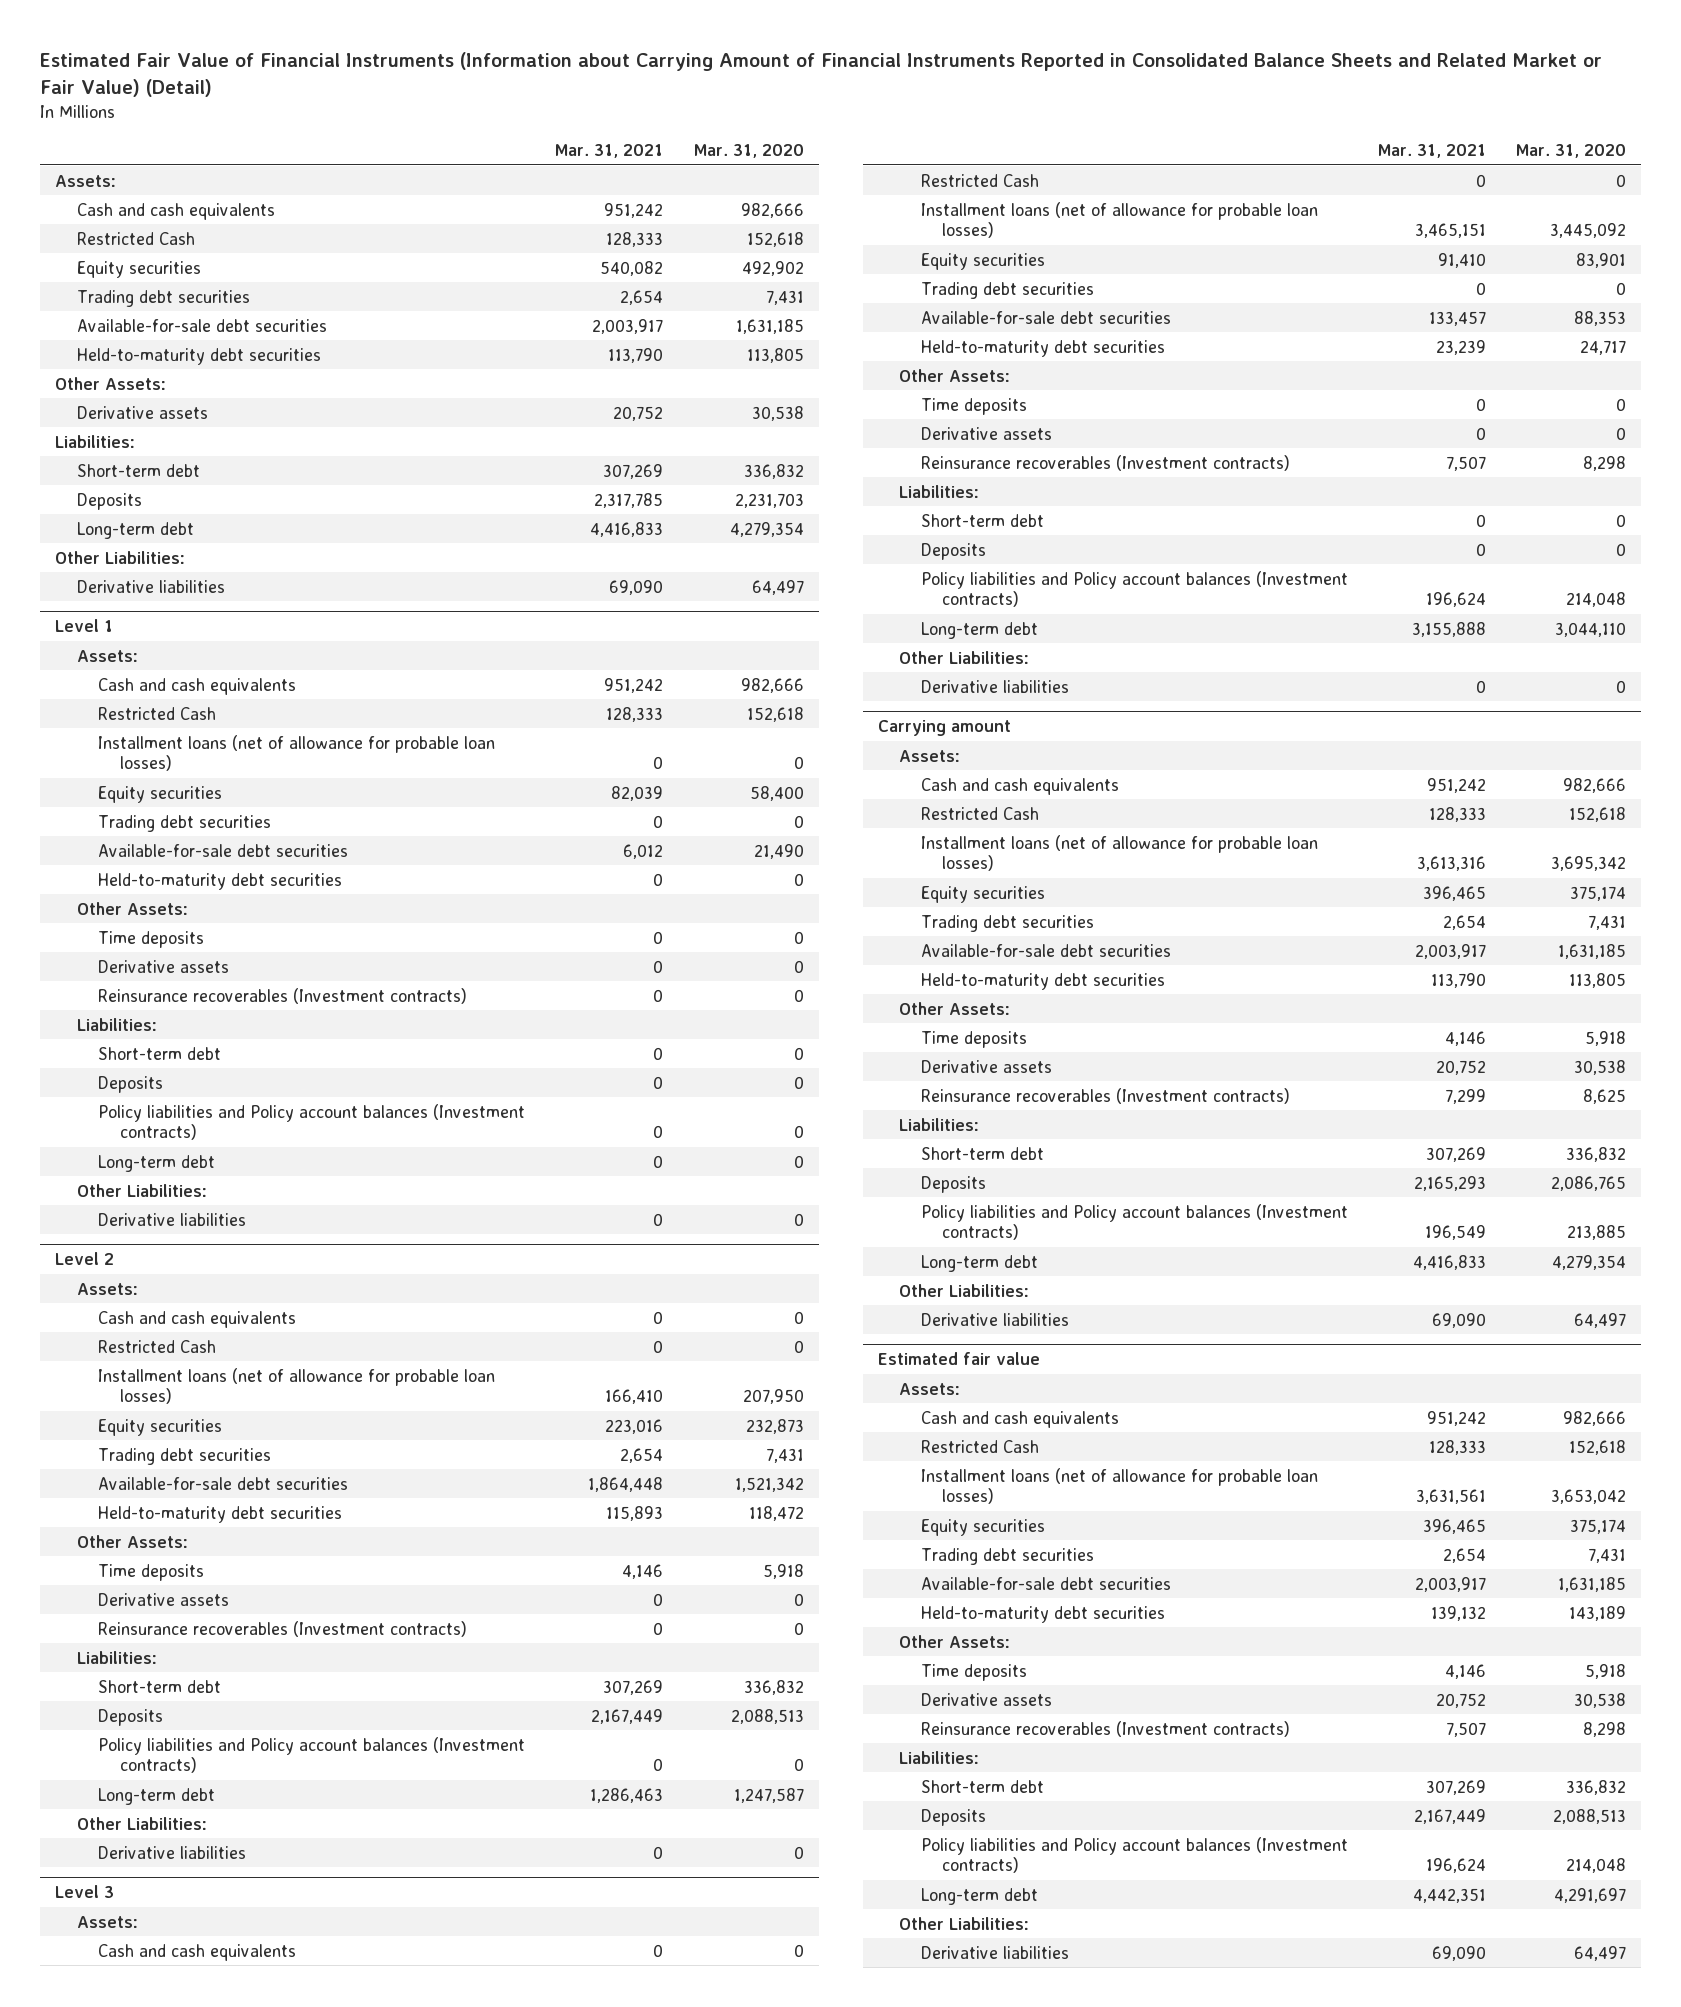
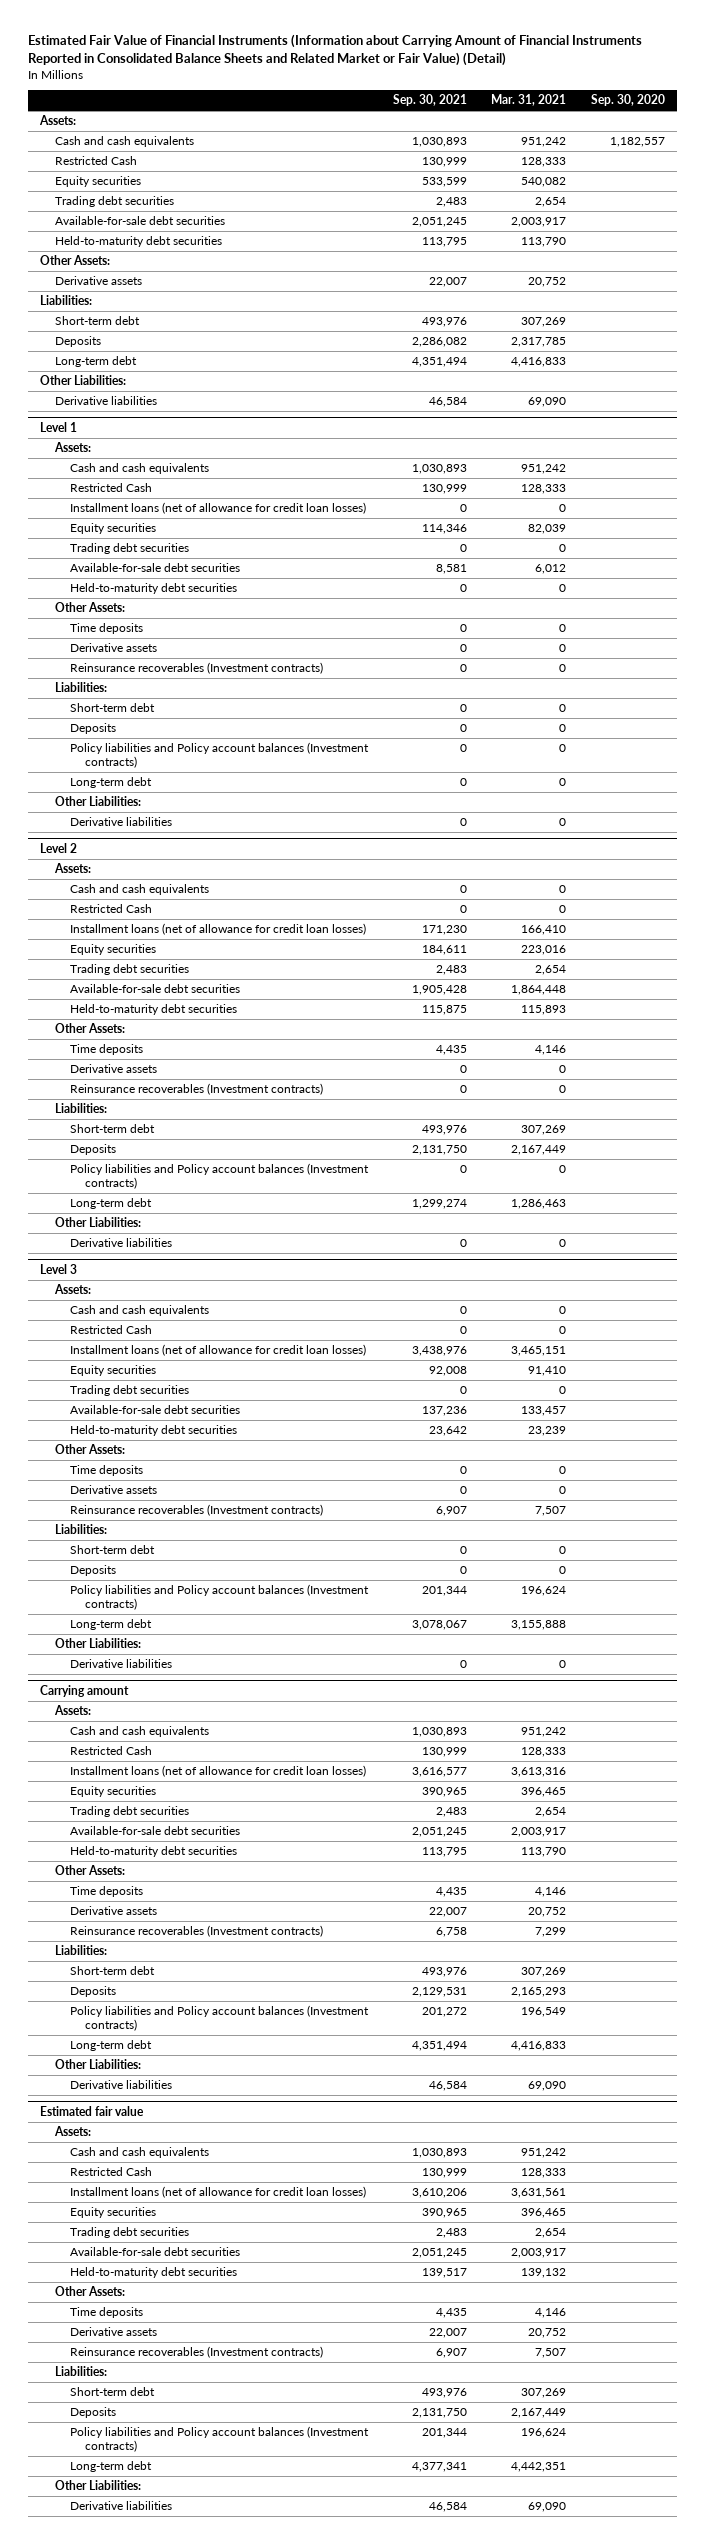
[693,144,804,159] Mar. 31, 2020 -> none
none -> [392,94,467,107] Sep. 30, 2021
none -> [590,94,665,107] Sep. 30, 2020
[98,734,496,772] Installment loans (net of allowance for probable loan losses) -> [70,502,367,515] Installment loans (net of allowance for credit loan losses)
[98,1367,496,1405] Installment loans (net of allowance for probable loan losses) -> [70,923,367,936] Installment loans (net of allowance for credit loan losses)
[920,201,1318,239] Installment loans (net of allowance for probable loan losses) -> [70,1344,367,1357] Installment loans (net of allowance for credit loan losses)
[920,834,1318,872] Installment loans (net of allowance for probable loan losses) -> [70,1765,367,1778] Installment loans (net of allowance for credit loan losses)
[920,1467,1318,1505] Installment loans (net of allowance for probable loan losses) -> [70,2186,367,2199] Installment loans (net of allowance for credit loan losses)

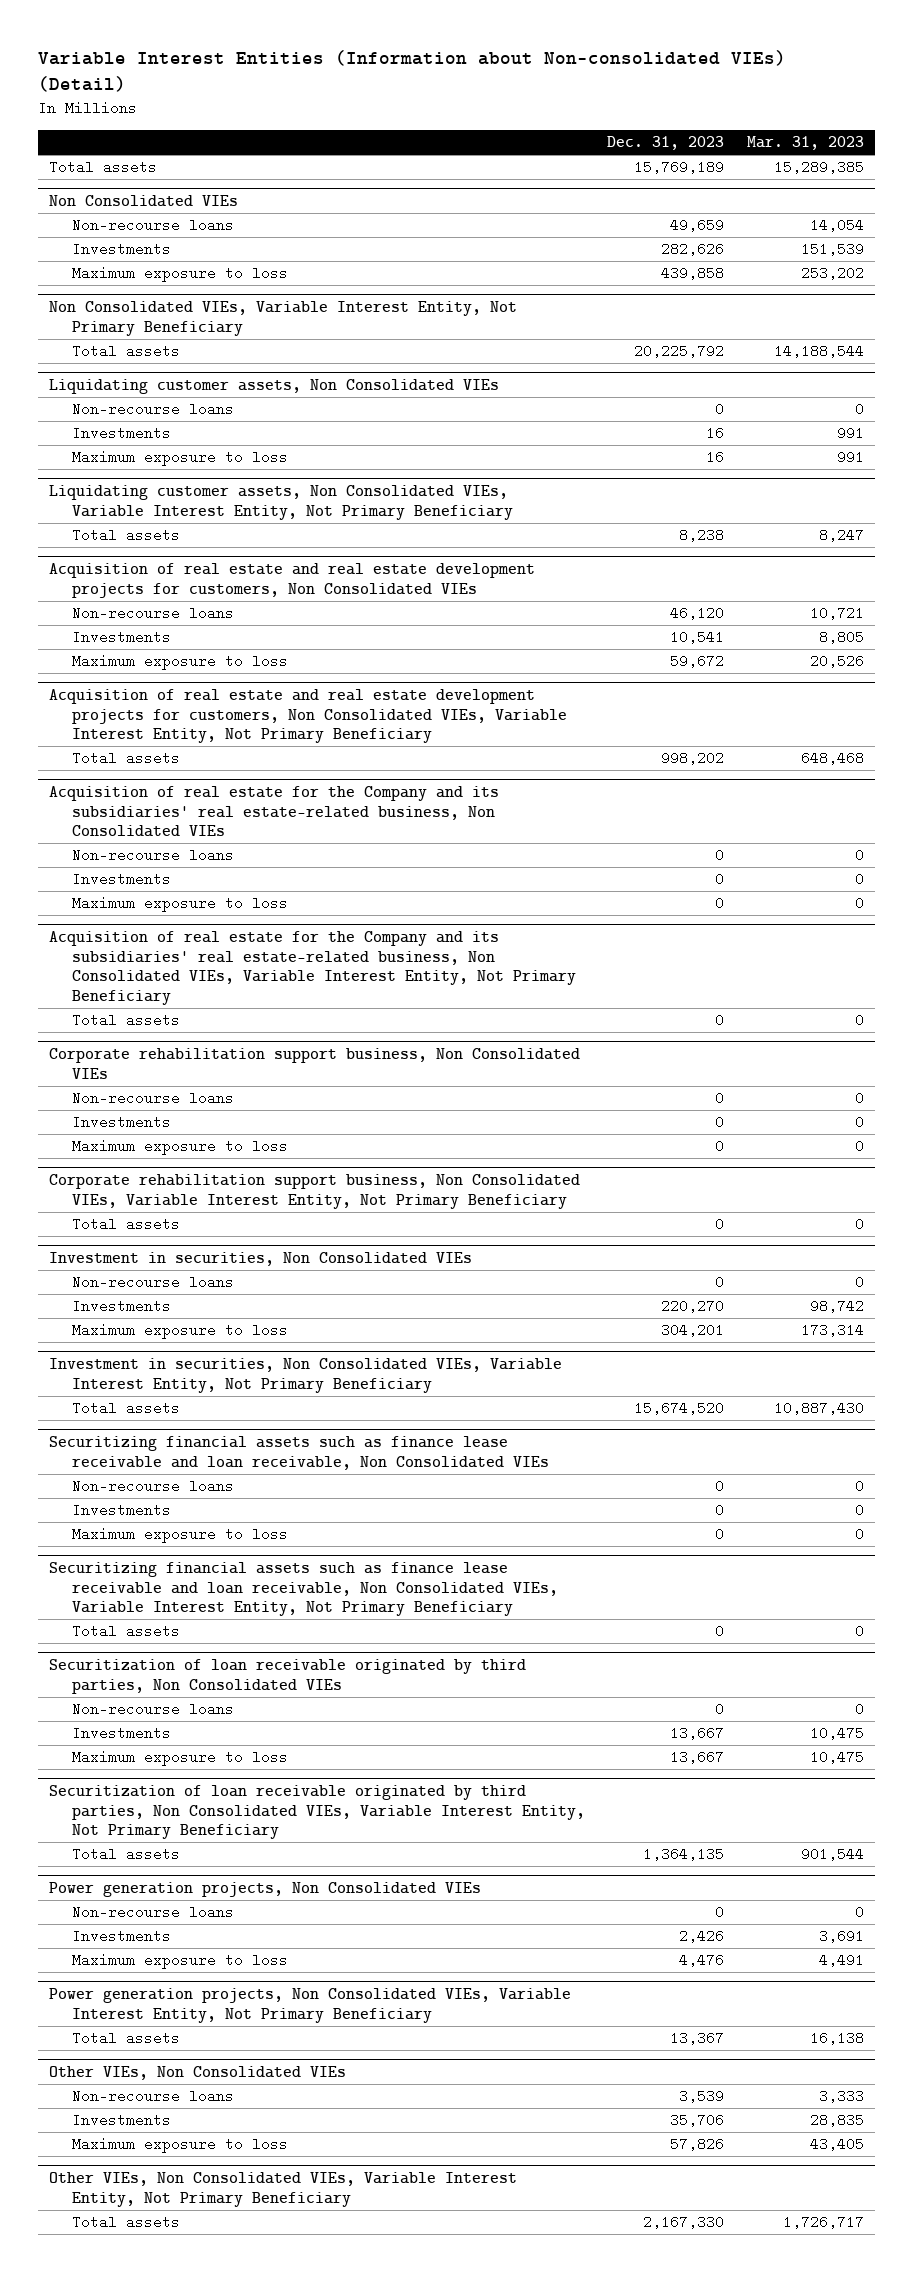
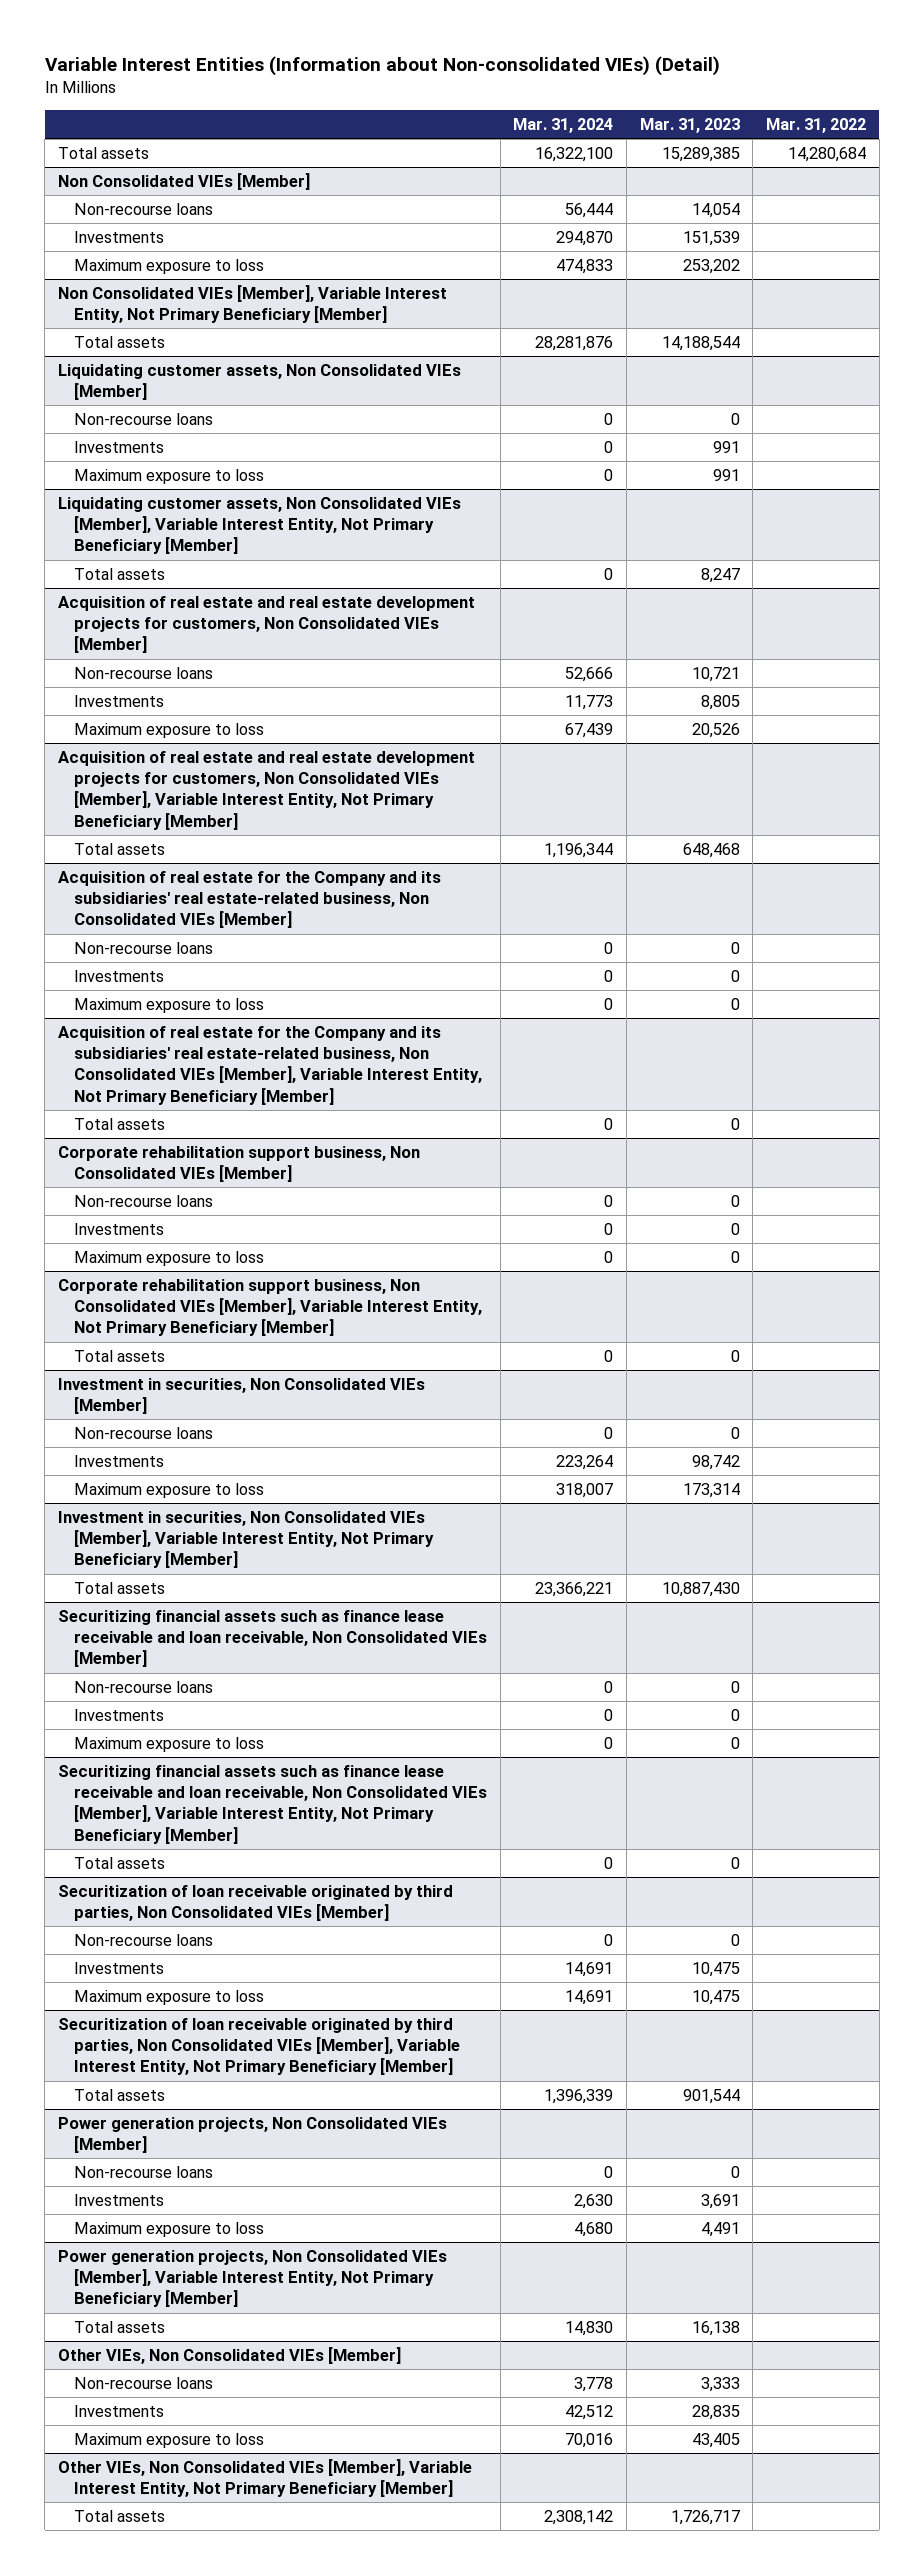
[607,136,725,151] Dec. 31, 2023 -> none
none -> [513,118,614,134] Mar. 31, 2024
none -> [766,118,867,134] Mar. 31, 2022
[48,195,238,208] Non Consolidated VIEs -> [58,173,311,191] Non Consolidated VIEs [Member]
[48,301,517,336] Non Consolidated VIEs, Variable Interest Entity, Not Primary Beneficiary -> [58,285,448,324] Non Consolidated VIEs [Member], Variable Interest Entity, Not Primary Beneficiary [Member]
[48,379,499,395] Liquidating customer assets, Non Consolidated VIEs -> [58,364,462,401] Liquidating customer assets, Non Consolidated VIEs [Member]
[48,485,514,520] Liquidating customer assets, Non Consolidated VIEs, Variable Interest Entity, Not Primary Beneficiary -> [58,497,462,555] Liquidating customer assets, Non Consolidated VIEs [Member], Variable Interest Entity, Not Primary Beneficiary [Member]
[48,563,535,598] Acquisition of real estate and real estate development projects for customers, Non Consolidated VIEs -> [58,596,476,654] Acquisition of real estate and real estate development projects for customers, Non Consolidated VIEs [Member]
[48,689,568,744] Acquisition of real estate and real estate development projects for customers, Non Consolidated VIEs, Variable Interest Entity, Not Primary Beneficiary -> [58,751,476,830] Acquisition of real estate and real estate development projects for customers, Non Consolidated VIEs [Member], Variable Interest Entity, Not Primary Beneficiary [Member]
[48,786,499,838] Acquisition of real estate for the Company and its subsidiaries' real estate-related business, Non Consolidated VIEs -> [58,871,442,929] Acquisition of real estate for the Company and its subsidiaries' real estate-related business, Non Consolidated VIEs [Member]
[48,931,577,1005] Acquisition of real estate for the Company and its subsidiaries' real estate-related business, Non Consolidated VIEs, Variable Interest Entity, Not Primary Beneficiary -> [58,1026,482,1105] Acquisition of real estate for the Company and its subsidiaries' real estate-related business, Non Consolidated VIEs [Member], Variable Interest Entity, Not Primary Beneficiary [Member]
[48,1048,580,1079] Corporate rehabilitation support business, Non Consolidated VIEs -> [58,1146,421,1183] Corporate rehabilitation support business, Non Consolidated VIEs [Member]
[48,1174,580,1209] Corporate rehabilitation support business, Non Consolidated VIEs, Variable Interest Entity, Not Primary Beneficiary -> [58,1279,482,1337] Corporate rehabilitation support business, Non Consolidated VIEs [Member], Variable Interest Entity, Not Primary Beneficiary [Member]
[48,1252,472,1267] Investment in securities, Non Consolidated VIEs -> [58,1378,426,1415] Investment in securities, Non Consolidated VIEs [Member]
[48,1358,562,1393] Investment in securities, Non Consolidated VIEs, Variable Interest Entity, Not Primary Beneficiary -> [58,1511,434,1569] Investment in securities, Non Consolidated VIEs [Member], Variable Interest Entity, Not Primary Beneficiary [Member]
[48,1436,550,1470] Securitizing financial assets such as finance lease receivable and loan receivable, Non Consolidated VIEs -> [58,1610,487,1668] Securitizing financial assets such as finance lease receivable and loan receivable, Non Consolidated VIEs [Member]
[48,1562,559,1617] Securitizing financial assets such as finance lease receivable and loan receivable, Non Consolidated VIEs, Variable Interest Entity, Not Primary Beneficiary -> [58,1765,487,1844] Securitizing financial assets such as finance lease receivable and loan receivable, Non Consolidated VIEs [Member], Variable Interest Entity, Not Primary Beneficiary [Member]
[48,1659,526,1694] Securitization of loan receivable originated by third parties, Non Consolidated VIEs -> [58,1885,454,1922] Securitization of loan receivable originated by third parties, Non Consolidated VIEs [Member]
[48,1785,586,1840] Securitization of loan receivable originated by third parties, Non Consolidated VIEs, Variable Interest Entity, Not Primary Beneficiary -> [58,2018,460,2076] Securitization of loan receivable originated by third parties, Non Consolidated VIEs [Member], Variable Interest Entity, Not Primary Beneficiary [Member]
[48,1882,481,1898] Power generation projects, Non Consolidated VIEs -> [58,2117,448,2154] Power generation projects, Non Consolidated VIEs [Member]
[48,1988,571,2023] Power generation projects, Non Consolidated VIEs, Variable Interest Entity, Not Primary Beneficiary -> [58,2250,448,2308] Power generation projects, Non Consolidated VIEs [Member], Variable Interest Entity, Not Primary Beneficiary [Member]
[48,2066,346,2081] Other VIEs, Non Consolidated VIEs -> [58,2347,402,2365] Other VIEs, Non Consolidated VIEs [Member]
[48,2172,517,2207] Other VIEs, Non Consolidated VIEs, Variable Interest Entity, Not Primary Beneficiary -> [58,2459,473,2498] Other VIEs, Non Consolidated VIEs [Member], Variable Interest Entity, Not Primary Beneficiary [Member]

